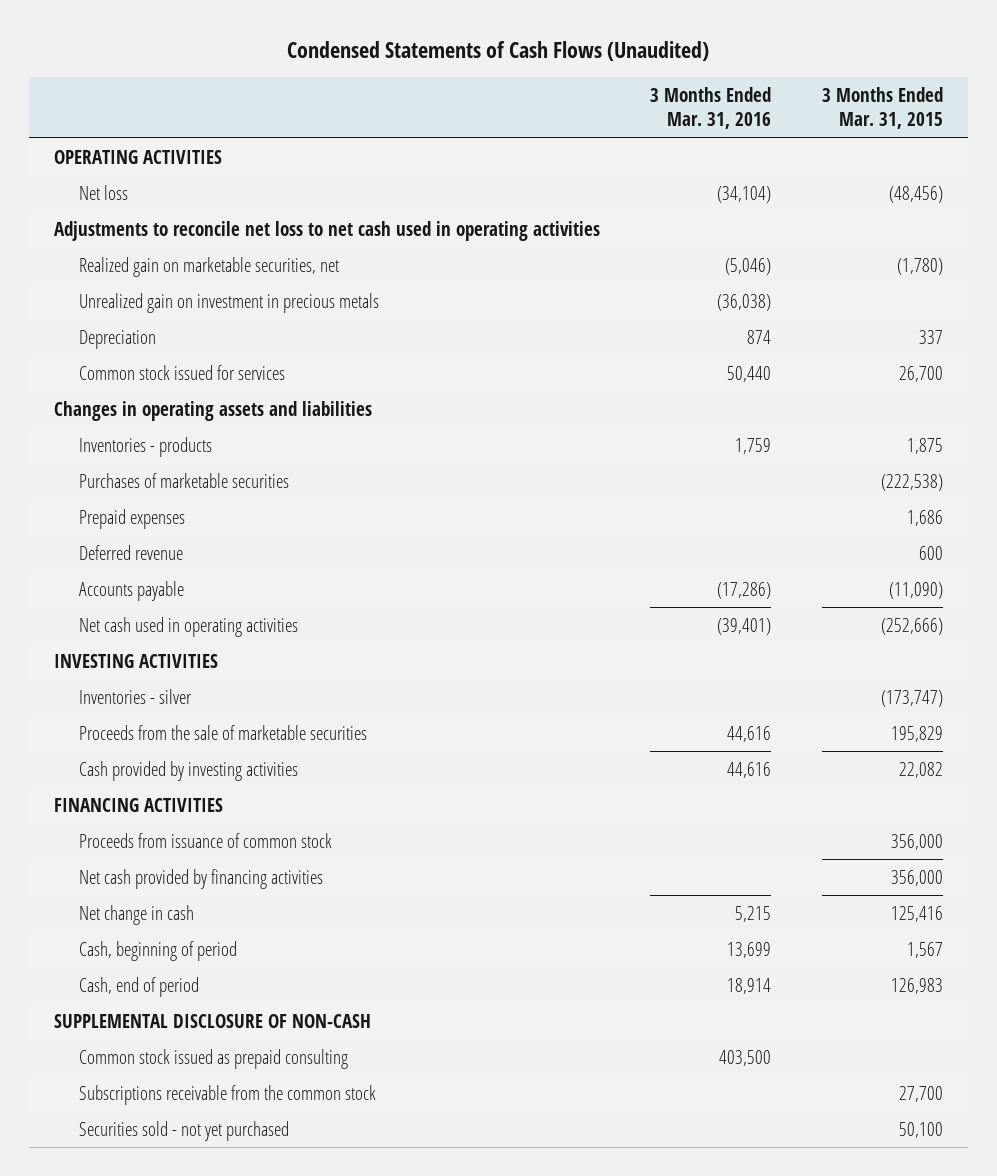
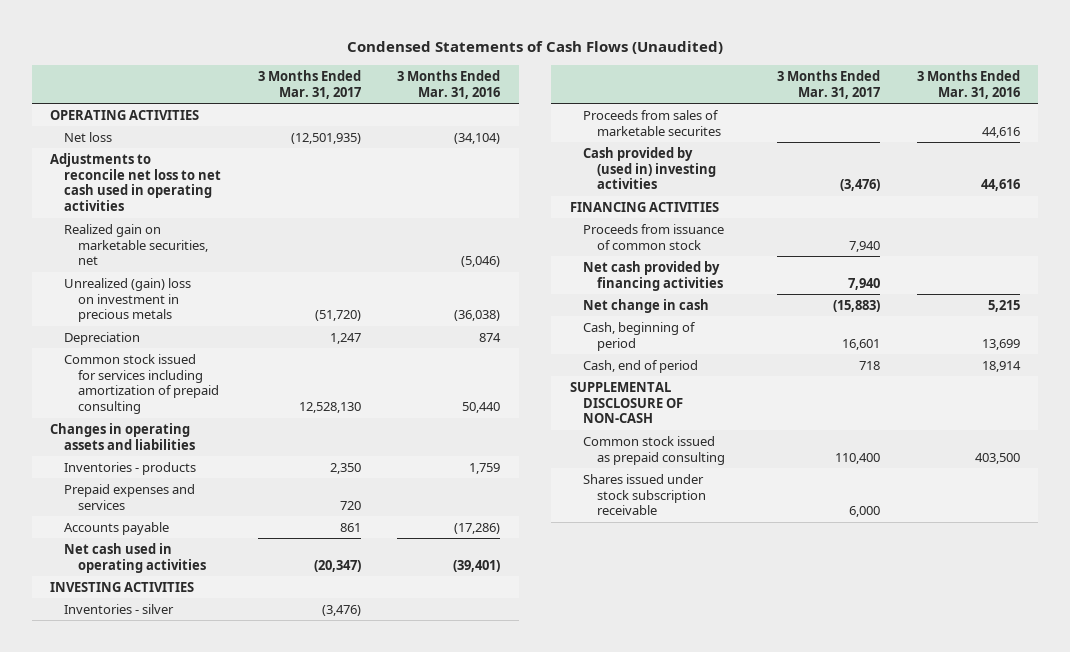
[821,86,943,130] 3 Months Ended Mar. 31, 2015 -> none
none -> [257,70,361,99] 3 Months Ended Mar. 31, 2017
[78,292,379,313] Unrealized gain on investment in precious metals -> [63,277,191,323] Unrealized (gain) loss on investment in precious metals
[78,364,285,380] Common stock issued for services -> [63,353,219,415] Common stock issued for services including amortization of prepaid consulting
[78,472,289,488] Purchases of marketable securities -> none
[78,544,183,560] Deferred revenue -> none
[78,508,185,529] Prepaid expenses -> [63,483,195,510] Prepaid expenses and services
[78,724,367,740] Proceeds from the sale of marketable securities -> [583,109,722,136] Proceeds from sales of marketable securites
[78,760,298,781] Cash provided by investing activities -> [583,146,717,190] Cash provided by (used in) investing activities
[78,1084,376,1105] Subscriptions receivable from the common stock -> none
[78,1120,289,1141] Securities sold - not yet purchased -> none
none -> [583,473,707,516] Shares issued under stock subscription receivable

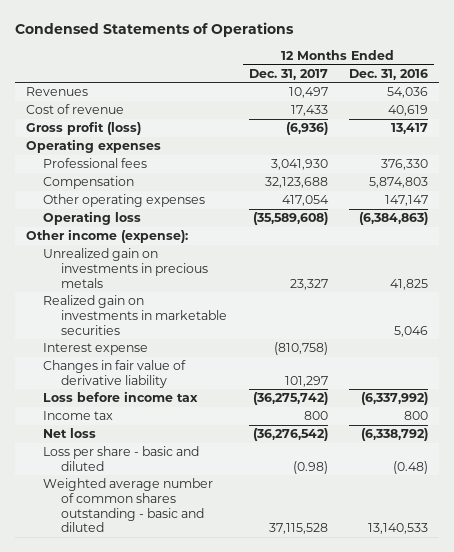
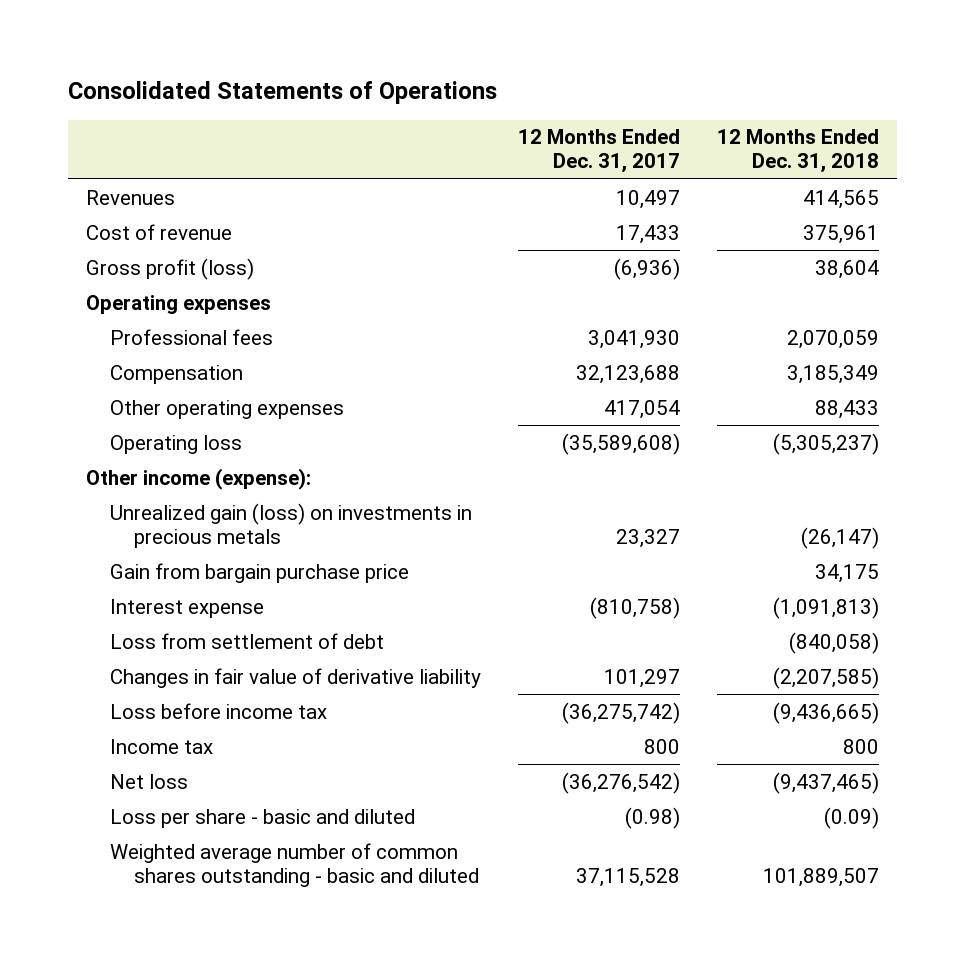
[15,22,295,38] Condensed Statements of Operations -> [67,81,497,105] Consolidated Statements of Operations
[349,68,429,80] Dec. 31, 2016 -> none
none -> [716,129,879,174] 12 Months Ended Dec. 31, 2018
[43,295,227,335] Realized gain on investments in marketable securities -> none
[43,248,208,288] Unrealized gain on investments in precious metals -> [110,502,473,548] Unrealized gain (loss) on investments in precious metals
none -> [110,562,410,583] Gain from bargain purchase price
none -> [110,632,385,649] Loss from settlement of debt

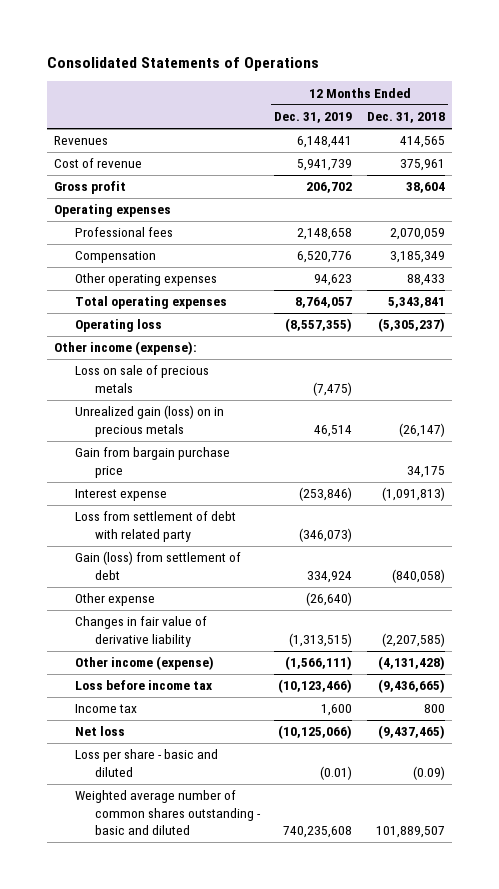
[517,129,680,174] 12 Months Ended Dec. 31, 2017 -> none
none -> [274,112,353,124] Dec. 31, 2019
[85,257,254,280] Gross profit (loss) -> [54,181,127,195] Gross profit
none -> [74,296,227,310] Total operating expenses
none -> [74,365,209,393] Loss on sale of precious metals
[110,502,473,548] Unrealized gain (loss) on investments in precious metals -> [74,405,224,437] Unrealized gain (loss) on in precious metals
none -> [74,511,236,542] Loss from settlement of debt with related party
[110,632,385,649] Loss from settlement of debt -> [74,551,241,580] Gain (loss) from settlement of debt
none -> [74,593,155,607] Other expense
none -> [74,656,214,671] Other income (expense)

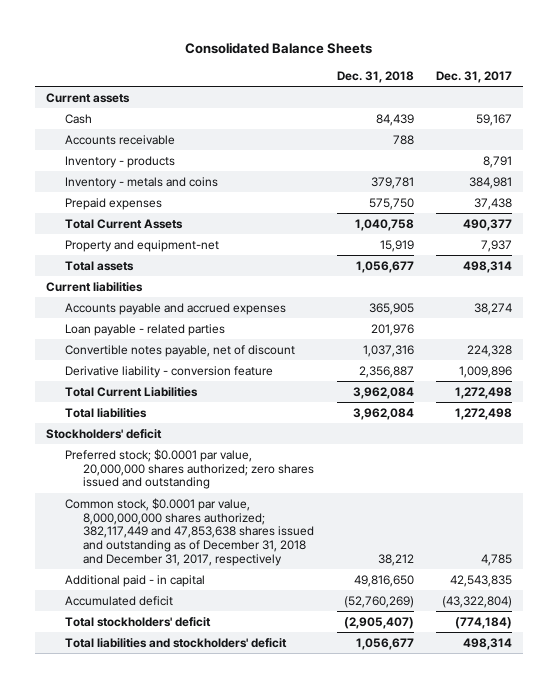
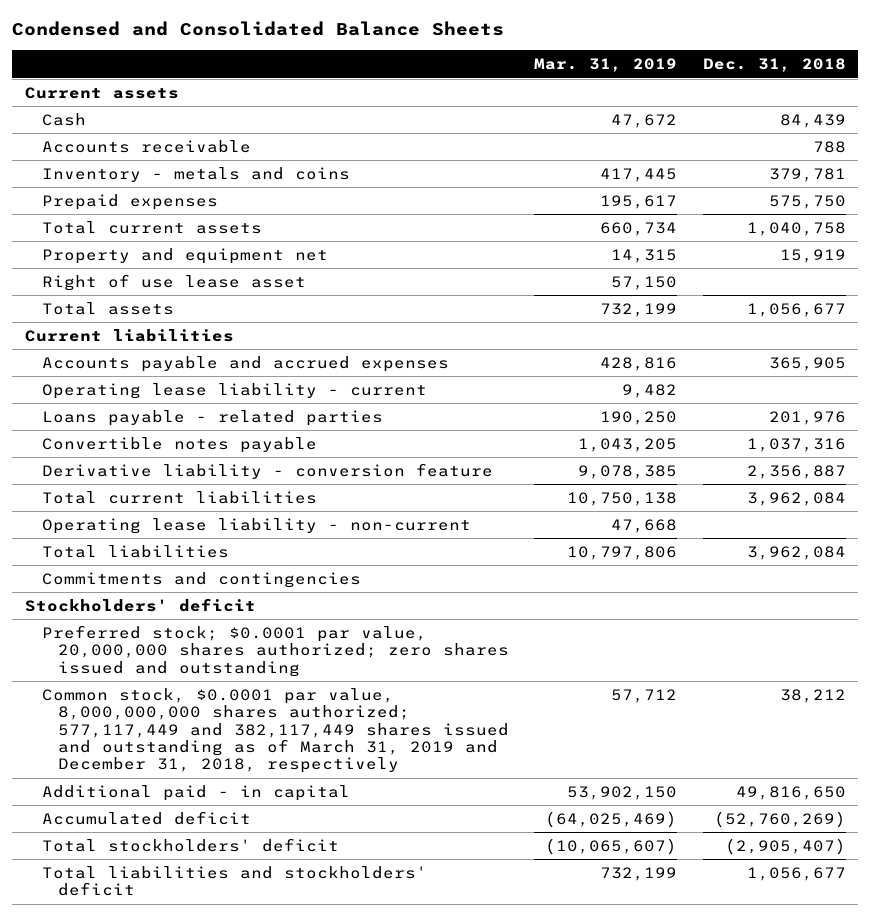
[185,42,373,55] Consolidated Balance Sheets -> [12,21,505,37] Condensed and Consolidated Balance Sheets
[436,70,513,83] Dec. 31, 2017 -> none
none -> [534,58,678,73] Mar. 31, 2019
[64,155,175,168] Inventory - products -> none
[64,218,183,229] Total Current Assets -> [41,220,262,234] Total current assets
[64,239,219,252] Property and equipment-net -> [41,247,328,264] Property and equipment net
none -> [41,273,306,291] Right of use lease asset
none -> [41,382,427,399] Operating lease liability - current
[64,323,225,336] Loan payable - related parties -> [41,409,383,426] Loans payable - related parties
[64,344,295,357] Convertible notes payable, net of discount -> [41,436,317,453] Convertible notes payable
[64,386,198,397] Total Current Liabilities -> [41,490,317,504] Total current liabilities
none -> [41,517,471,534] Operating lease liability - non-current
none -> [41,571,361,588] Commitments and contingencies
[64,497,315,566] Common stock, $0.0001 par value, 8,000,000,000 shares authorized; 382,117,449 and 47,853,638 shares issued and outstanding as of December 31, 2018 and December 31, 2017, respectively -> [41,687,510,774] Common stock, $0.0001 par value, 8,000,000,000 shares authorized; 577,117,449 and 382,117,449 shares issued and outstanding as of March 31, 2019 and December 31, 2018, respectively

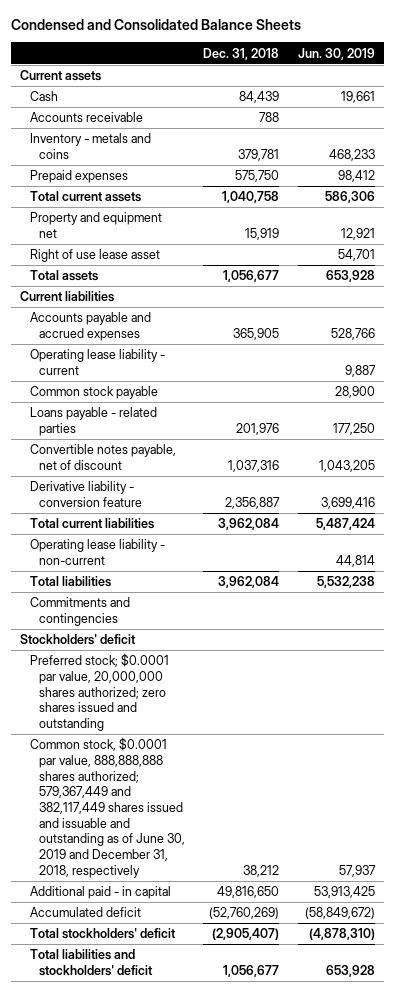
[534,58,678,73] Mar. 31, 2019 -> none
none -> [297,47,375,60] Jun. 30, 2019
none -> [29,386,158,400] Common stock payable
[41,436,317,453] Convertible notes payable -> [29,444,176,470] Convertible notes payable, net of discount
[41,687,510,774] Common stock, $0.0001 par value, 8,000,000,000 shares authorized; 577,117,449 and 382,117,449 shares issued and outstanding as of March 31, 2019 and December 31, 2018, respectively -> [29,737,186,878] Common stock, $0.0001 par value, 888,888,888 shares authorized; 579,367,449 and 382,117,449 shares issued and issuable and outstanding as of June 30, 2019 and December 31, 2018, respectively

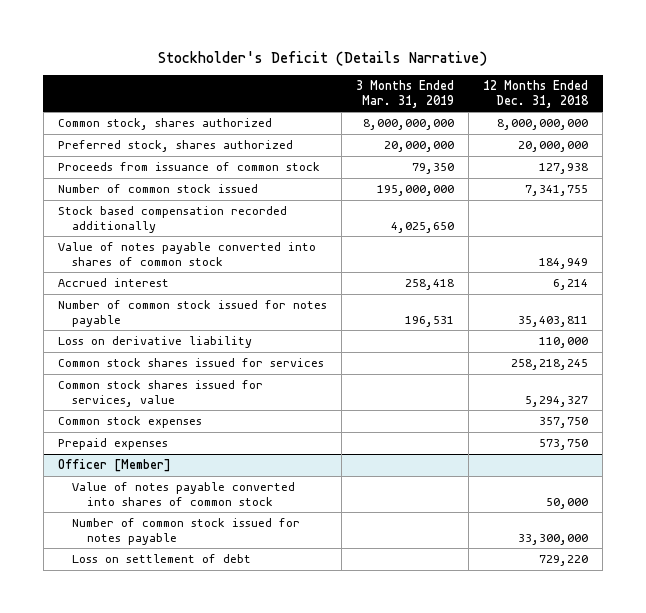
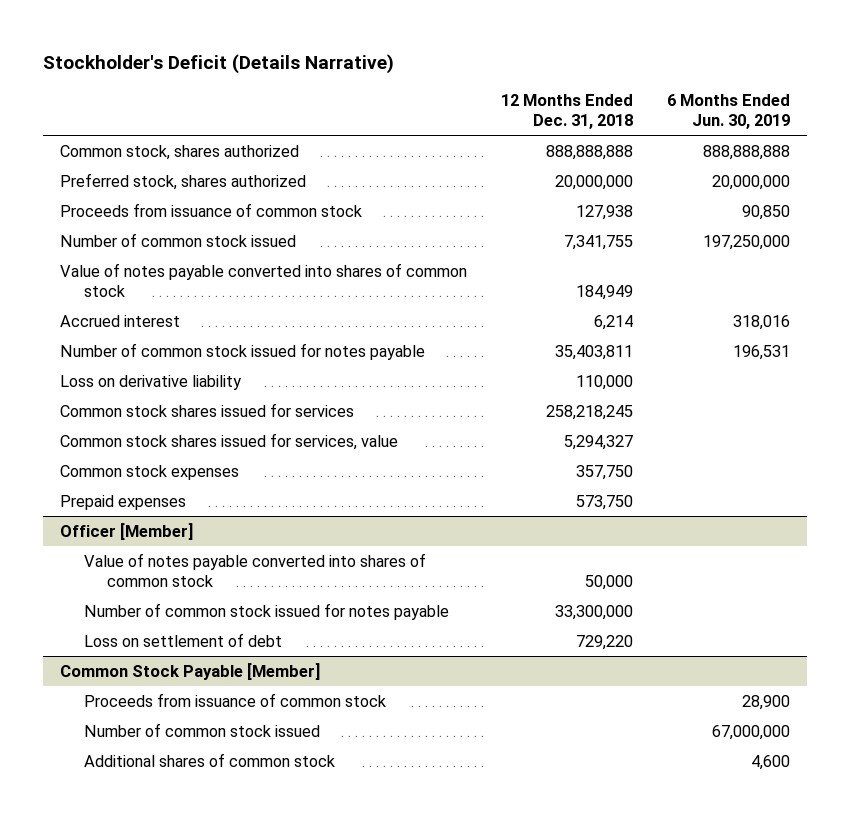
[356,80,455,108] 3 Months Ended Mar. 31, 2019 -> none
none -> [667,94,791,130] 6 Months Ended Jun. 30, 2019
[497,119,589,131] 8,000,000,000 -> [546,144,634,160] 888,888,888
[58,206,288,233] Stock based compensation recorded additionally -> none
none -> [59,662,320,680] Common Stock Payable [Member]
none -> [83,692,386,707] Proceeds from issuance of common stock
none -> [83,722,320,737] Number of common stock issued
none -> [83,752,335,767] Additional shares of common stock

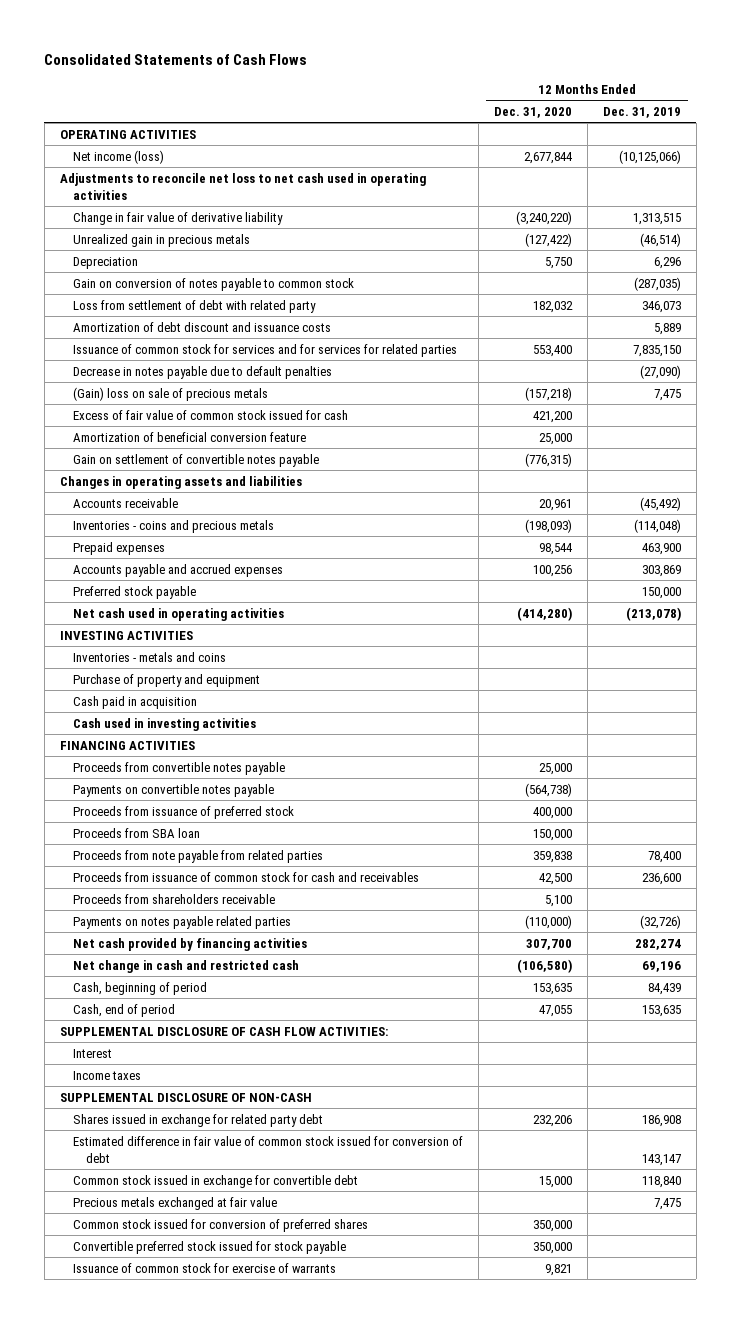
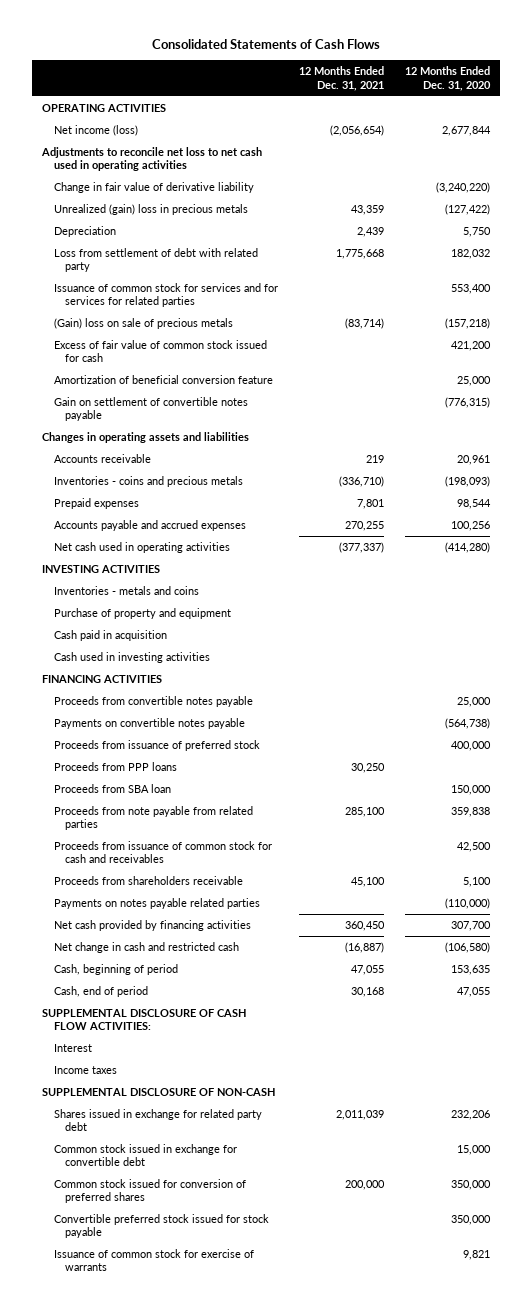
[602,106,681,118] Dec. 31, 2019 -> none
none -> [298,66,384,91] 12 Months Ended Dec. 31, 2021
[72,233,250,247] Unrealized gain in precious metals -> [53,204,248,216] Unrealized (gain) loss in precious metals
[72,277,354,291] Gain on conversion of notes payable to common stock -> none
[72,321,331,332] Amortization of debt discount and issuance costs -> none
[72,365,332,379] Decrease in notes payable due to default penalties -> none
[72,585,196,599] Preferred stock payable -> none
none -> [53,762,177,772] Proceeds from PPP loans
[72,1135,463,1163] Estimated difference in fair value of common stock issued for conversion of debt -> none
[72,1196,277,1210] Precious metals exchanged at fair value -> none

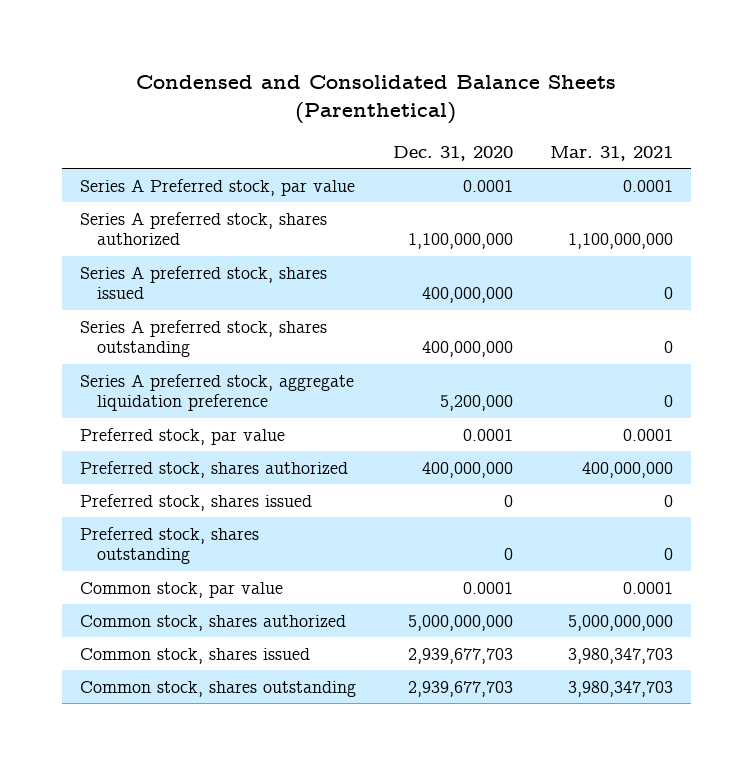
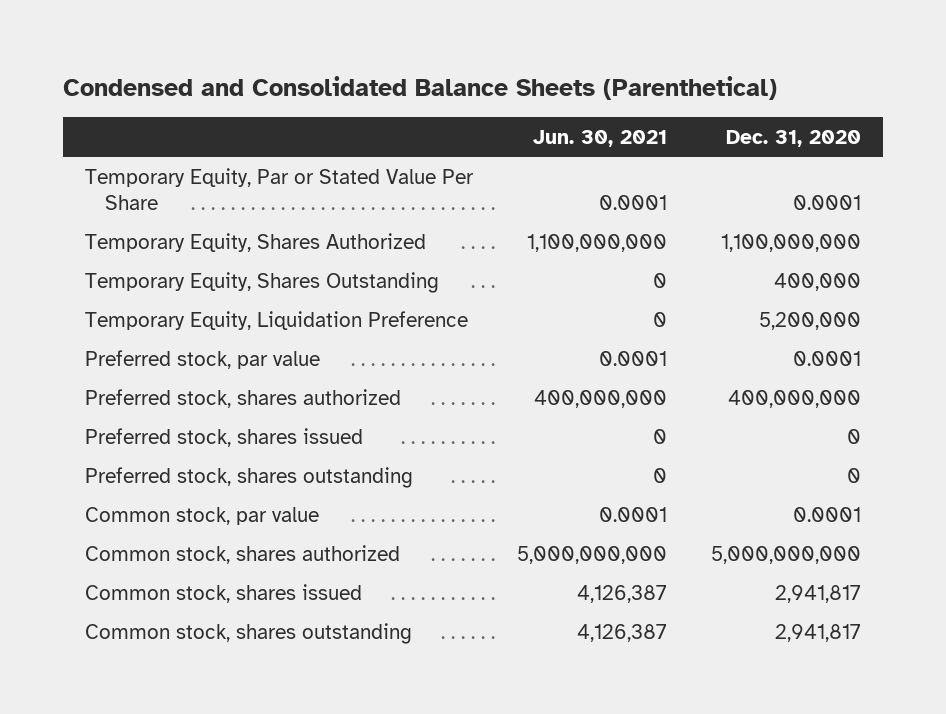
[549,145,673,161] Mar. 31, 2021 -> none
none -> [532,129,667,147] Jun. 30, 2021
[80,265,328,300] Series A preferred stock, shares issued -> none
[80,178,356,196] Series A Preferred stock, par value -> [85,167,475,210] Temporary Equity, Par or Stated Value Per Share
[80,211,328,246] Series A preferred stock, shares authorized -> [85,232,427,252] Temporary Equity, Shares Authorized
[80,319,328,358] Series A preferred stock, shares outstanding -> [85,271,440,293] Temporary Equity, Shares Outstanding
[421,341,513,358] 400,000,000 -> [773,272,861,291] 400,000
[80,373,355,412] Series A preferred stock, aggregate liquidation preference -> [85,310,469,330] Temporary Equity, Liquidation Preference
[407,647,513,664] 2,939,677,703 -> [774,584,861,603] 2,941,817
[407,680,513,697] 2,939,677,703 -> [774,623,861,642] 2,941,817

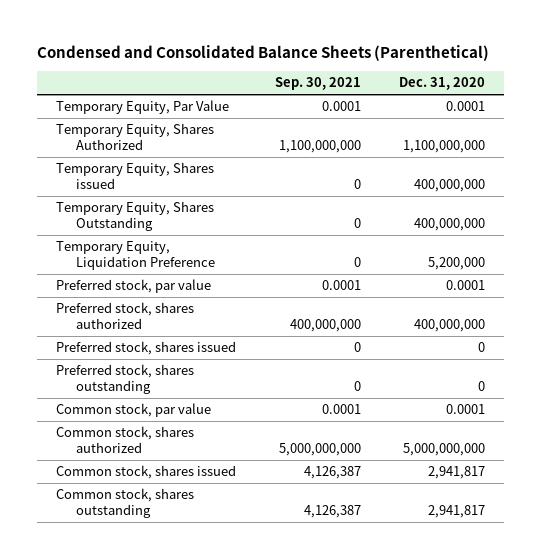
[532,129,667,147] Jun. 30, 2021 -> none
none -> [274,77,361,91] Sep. 30, 2021
[85,167,475,210] Temporary Equity, Par or Stated Value Per Share -> [56,100,230,115] Temporary Equity, Par Value
none -> [56,162,215,190] Temporary Equity, Shares issued
[773,272,861,291] 400,000 -> [414,218,486,232] 400,000,000

